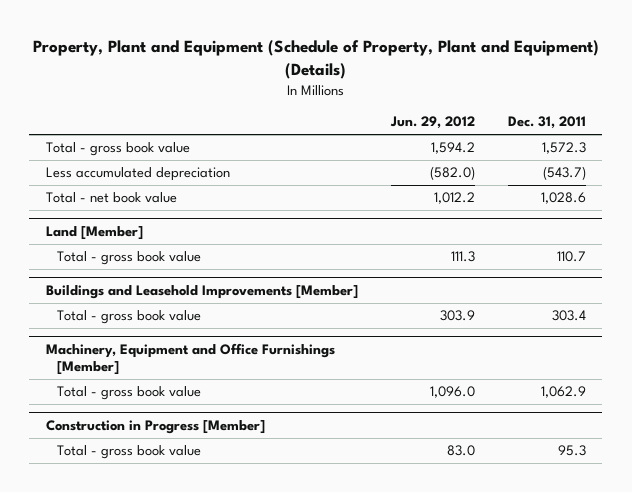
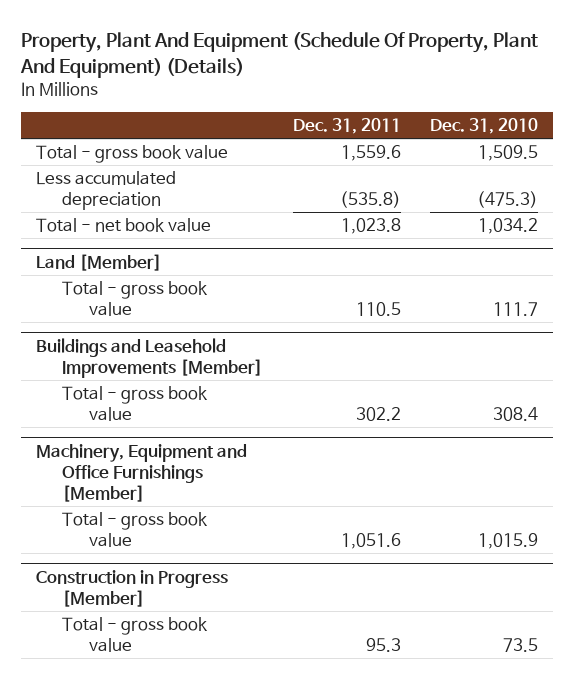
[32,40,599,79] Property, Plant and Equipment (Schedule of Property, Plant and Equipment) (Details) -> [20,32,539,78] Property, Plant And Equipment (Schedule Of Property, Plant And Equipment) (Details)
[389,116,475,130] Jun. 29, 2012 -> none
none -> [430,118,539,135] Dec. 31, 2010
[541,142,586,155] 1,572.3 -> [340,145,401,162] 1,559.6
[542,166,586,181] (543.7) -> [339,191,401,209] (535.8)
[540,192,586,205] 1,028.6 -> [340,218,401,235] 1,023.8
[556,251,586,263] 110.7 -> [355,302,401,317] 110.5
[551,310,586,322] 303.4 -> [355,407,401,422] 302.2
[540,386,586,399] 1,062.9 -> [340,533,401,550] 1,051.6

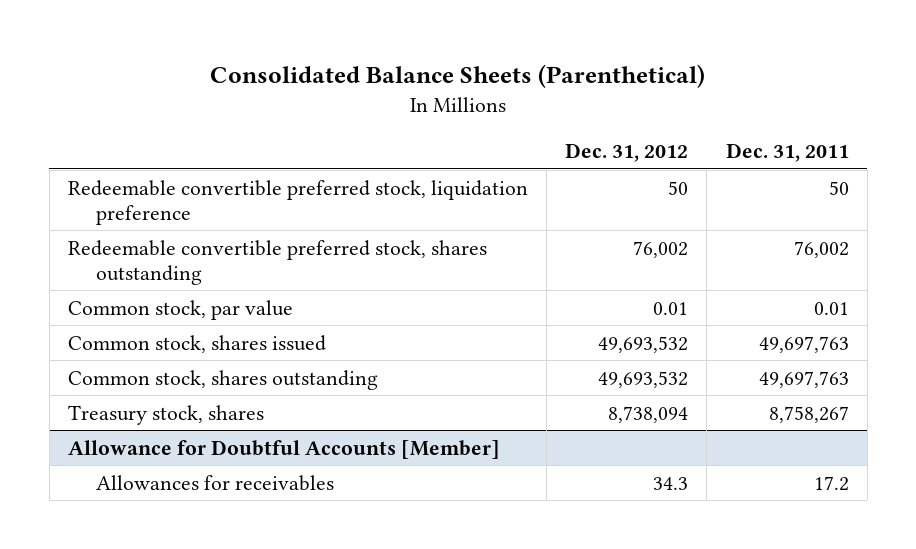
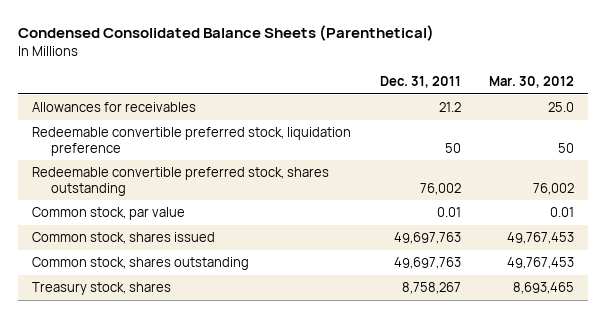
[210,63,706,88] Consolidated Balance Sheets (Parenthetical) -> [17,25,434,42] Condensed Consolidated Balance Sheets (Parenthetical)
[565,143,689,163] Dec. 31, 2012 -> none
none -> [489,76,575,89] Mar. 30, 2012
none -> [32,102,197,113] Allowances for receivables
[67,439,500,459] Allowance for Doubtful Accounts [Member] -> none
[95,474,334,491] Allowances for receivables -> none

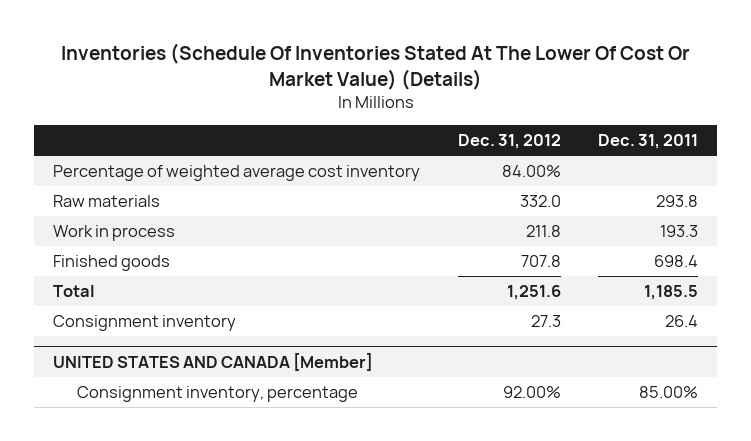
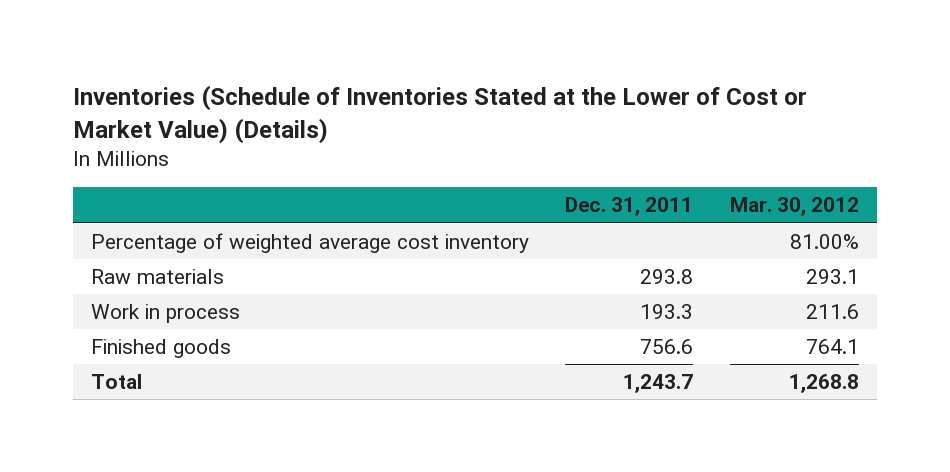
[60,42,690,90] Inventories (Schedule Of Inventories Stated At The Lower Of Cost Or Market Value) (Details) -> [72,85,807,144] Inventories (Schedule of Inventories Stated at the Lower of Cost or Market Value) (Details)
[457,134,561,150] Dec. 31, 2012 -> none
none -> [729,197,859,217] Mar. 30, 2012
[52,315,236,332] Consignment inventory -> none
[52,353,373,372] UNITED STATES AND CANADA [Member] -> none
[76,386,358,403] Consignment inventory, percentage -> none
[654,255,699,268] 698.4 -> [640,339,694,355] 756.6
[644,285,699,301] 1,185.5 -> [623,374,694,394] 1,243.7

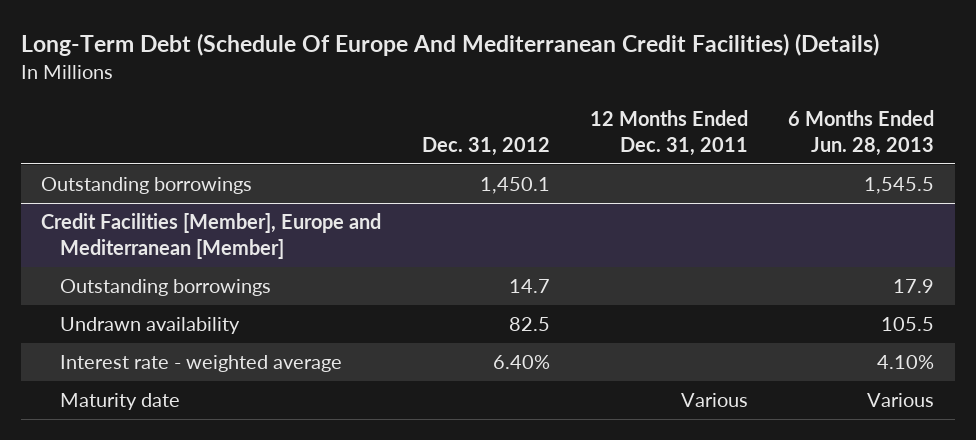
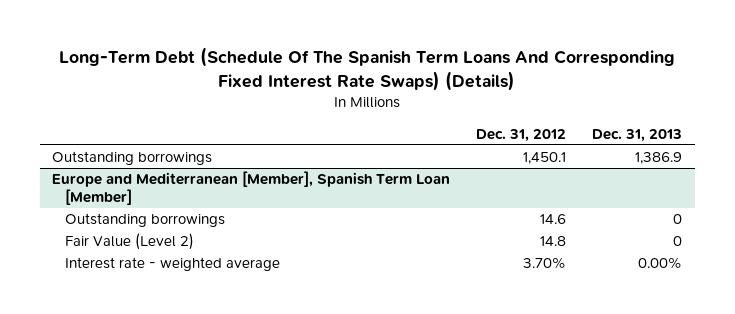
[21,33,880,57] Long-Term Debt (Schedule Of Europe And Mediterranean Credit Facilities) (Details) -> [59,47,676,91] Long-Term Debt (Schedule Of The Spanish Term Loans And Corresponding Fixed Interest Rate Swaps) (Details)
[589,109,748,156] 12 Months Ended Dec. 31, 2011 -> none
[788,109,935,156] 6 Months Ended Jun. 28, 2013 -> none
none -> [592,128,683,142] Dec. 31, 2013
[41,213,382,260] Credit Facilities [Member], Europe and Mediterranean [Member] -> none
[59,317,240,335] Undrawn availability -> none
[59,393,180,411] Maturity date -> none
none -> [52,171,451,206] Europe and Mediterranean [Member], Spanish Term Loan [Member]
[508,279,550,294] 14.7 -> [540,214,567,225] 14.6
none -> [65,233,195,251] Fair Value (Level 2)
[492,355,550,370] 6.40% -> [523,257,567,270] 3.70%

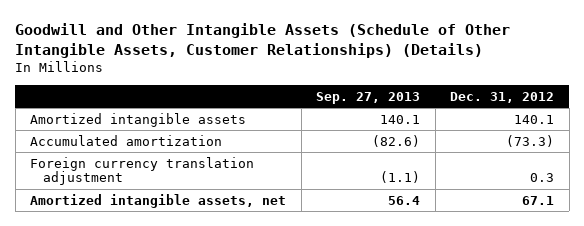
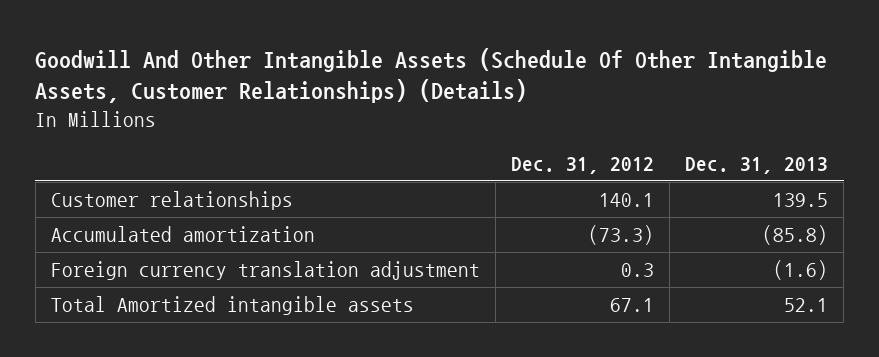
[15,23,511,59] Goodwill and Other Intangible Assets (Schedule of Other Intangible Assets, Customer Relationships) (Details) -> [35,47,828,104] Goodwill And Other Intangible Assets (Schedule Of Other Intangible Assets, Customer Relationships) (Details)
[316,91,421,104] Sep. 27, 2013 -> none
none -> [685,156,829,174] Dec. 31, 2013
[30,112,247,127] Amortized intangible assets -> [50,190,293,210] Customer relationships
[30,193,287,208] Amortized intangible assets, net -> [50,295,414,315] Total Amortized intangible assets

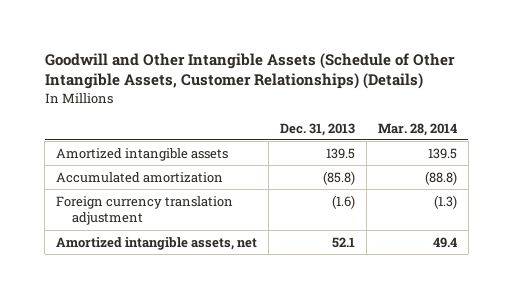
[35,47,828,104] Goodwill And Other Intangible Assets (Schedule Of Other Intangible Assets, Customer Relationships) (Details) -> [44,53,455,90] Goodwill and Other Intangible Assets (Schedule of Other Intangible Assets, Customer Relationships) (Details)
[510,156,654,174] Dec. 31, 2012 -> none
none -> [377,122,457,136] Mar. 28, 2014
[50,190,293,210] Customer relationships -> [56,147,229,161] Amortized intangible assets
[50,295,414,315] Total Amortized intangible assets -> [56,236,258,250] Amortized intangible assets, net

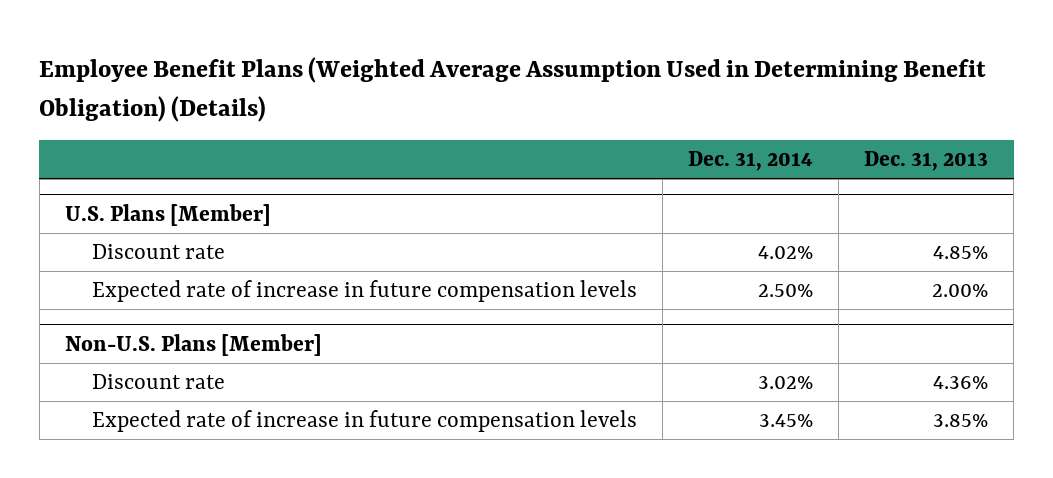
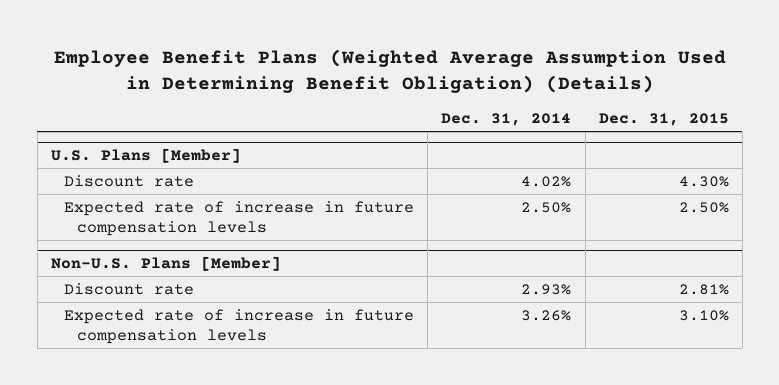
[864,151,989,172] Dec. 31, 2013 -> none
none -> [598,113,729,127] Dec. 31, 2015
[758,376,814,390] 3.02% -> [521,283,572,295] 2.93%
[759,414,814,428] 3.45% -> [521,309,572,321] 3.26%

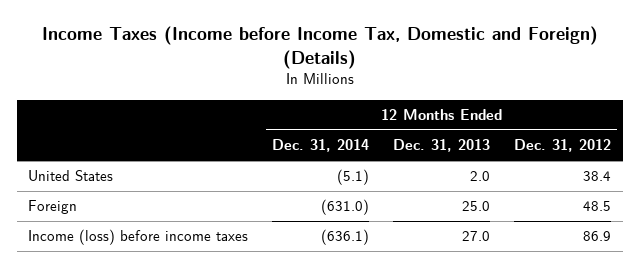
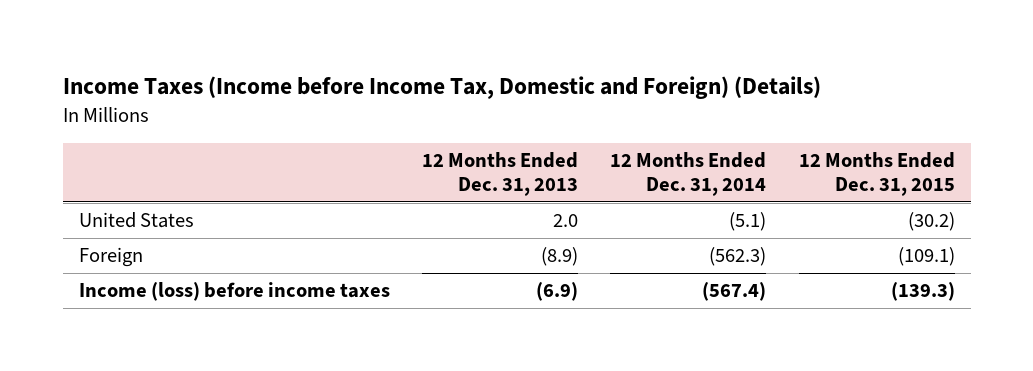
[513,139,611,153] Dec. 31, 2012 -> none
none -> [798,151,955,196] 12 Months Ended Dec. 31, 2015
[321,199,370,216] (631.0) -> [709,247,767,267] (562.3)
[462,201,491,212] 25.0 -> [541,247,579,267] (8.9)
[321,229,370,246] (636.1) -> [702,282,767,302] (567.4)
[462,231,491,242] 27.0 -> [536,282,579,302] (6.9)

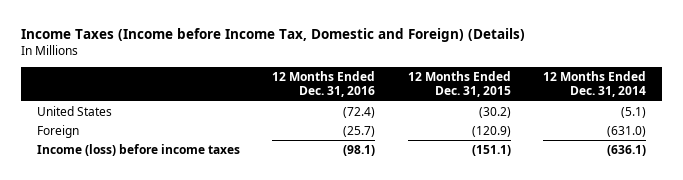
[422,151,579,196] 12 Months Ended Dec. 31, 2013 -> none
none -> [272,71,376,98] 12 Months Ended Dec. 31, 2016
[709,247,767,267] (562.3) -> [607,125,647,137] (631.0)
[897,247,955,267] (109.1) -> [471,125,511,137] (120.9)
[702,282,767,302] (567.4) -> [607,144,647,156] (636.1)
[890,282,955,302] (139.3) -> [471,144,511,156] (151.1)

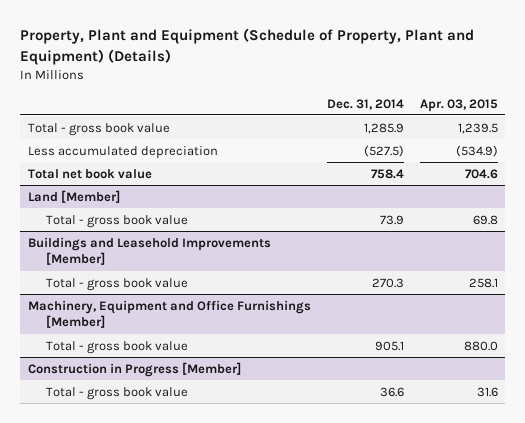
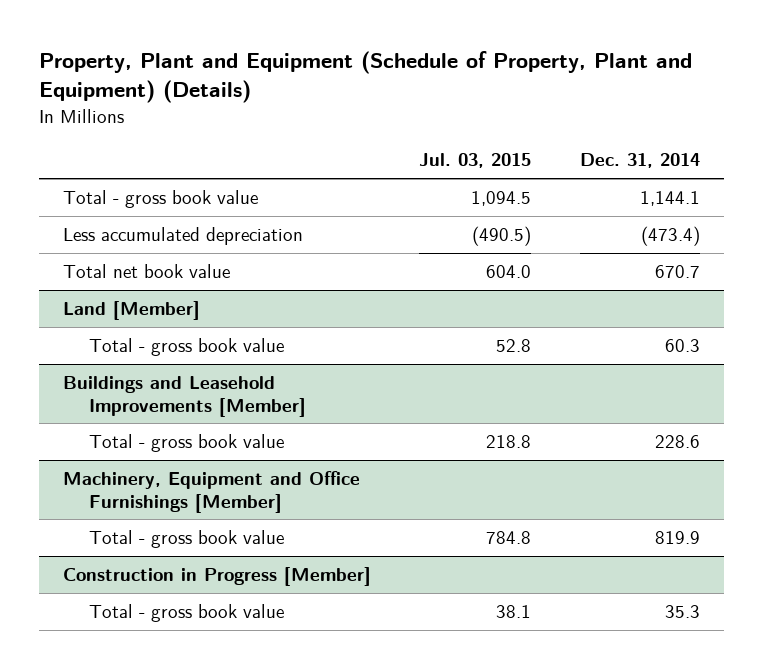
[419,98,498,112] Apr. 03, 2015 -> none
none -> [419,153,532,169] Jul. 03, 2015
[363,122,404,134] 1,285.9 -> [639,190,700,206] 1,144.1
[363,144,404,157] (527.5) -> [640,225,700,246] (473.4)
[370,168,404,179] 758.4 -> [654,264,700,278] 670.7
[379,214,404,225] 73.9 -> [664,338,700,352] 60.3
[371,277,404,288] 270.3 -> [654,434,700,448] 228.6
[374,340,404,351] 905.1 -> [654,530,700,544] 819.9
[379,386,404,397] 36.6 -> [664,604,700,618] 35.3

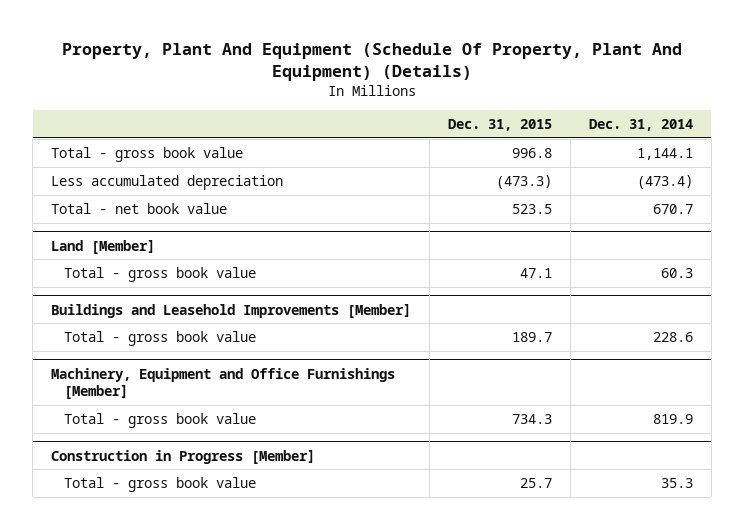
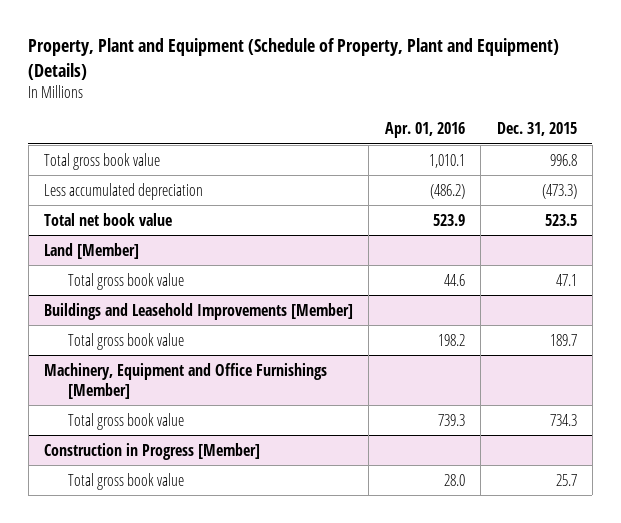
[61,42,682,81] Property, Plant And Equipment (Schedule Of Property, Plant And Equipment) (Details) -> [28,38,560,80] Property, Plant and Equipment (Schedule of Property, Plant and Equipment) (Details)
[588,119,693,132] Dec. 31, 2014 -> none
none -> [384,121,465,138] Apr. 01, 2016
[51,146,244,162] Total - gross book value -> [43,152,160,170] Total gross book value
[51,202,228,214] Total - net book value -> [43,212,172,226] Total net book value
[63,266,256,282] Total - gross book value -> [68,272,185,290] Total gross book value
[63,330,256,346] Total - gross book value -> [68,332,185,350] Total gross book value
[63,412,256,428] Total - gross book value -> [68,412,185,430] Total gross book value
[63,476,256,492] Total - gross book value -> [68,472,185,490] Total gross book value

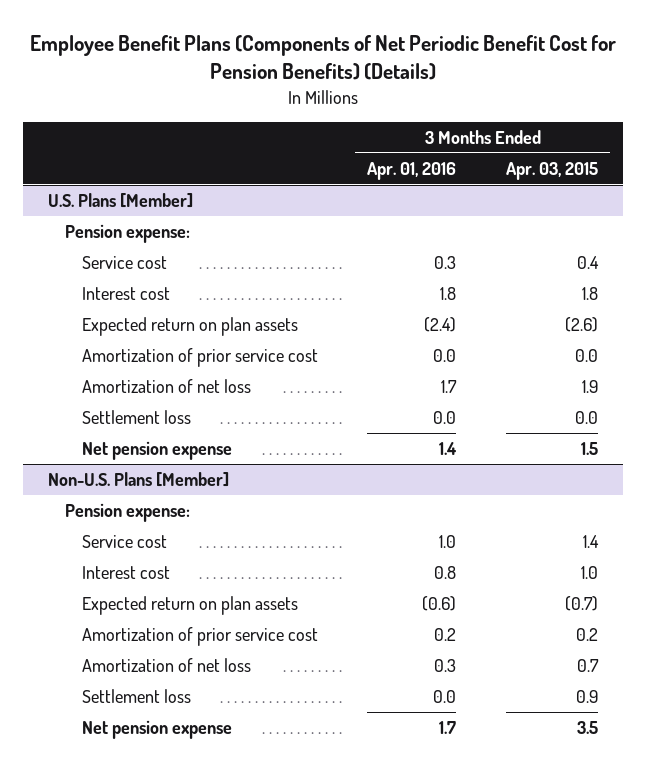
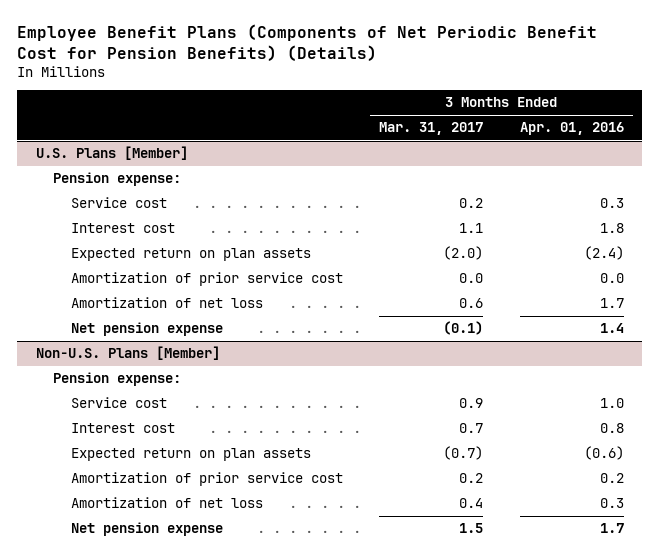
[505,162,598,181] Apr. 03, 2015 -> none
none -> [379,122,484,136] Mar. 31, 2017
[81,410,191,425] Settlement loss -> none
[81,689,191,704] Settlement loss -> none

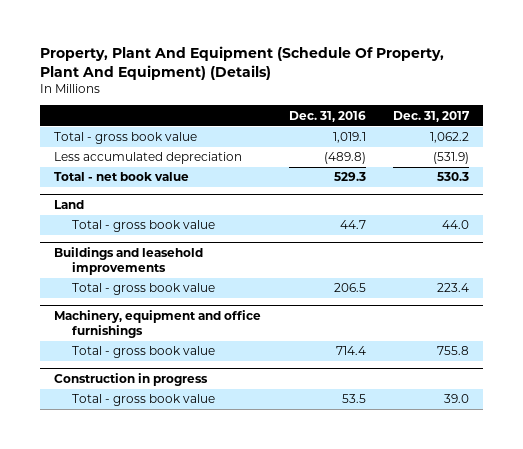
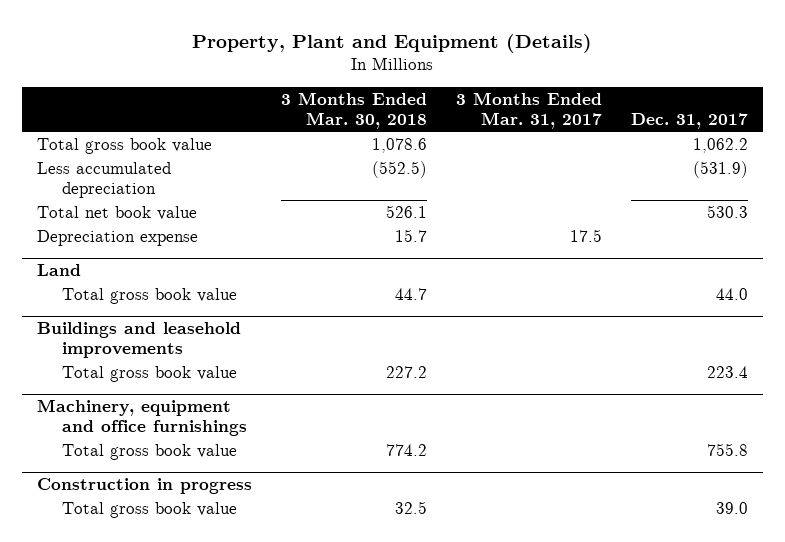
[39,46,444,81] Property, Plant And Equipment (Schedule Of Property, Plant And Equipment) (Details) -> [192,33,593,53] Property, Plant and Equipment (Details)
[288,110,366,122] Dec. 31, 2016 -> none
none -> [280,91,427,129] 3 Months Ended Mar. 30, 2018
none -> [455,91,602,129] 3 Months Ended Mar. 31, 2017
[53,132,197,145] Total - gross book value -> [36,137,212,154] Total gross book value
[53,172,189,182] Total - net book value -> [36,205,197,220] Total net book value
none -> [36,229,198,246] Depreciation expense
[71,220,215,233] Total - gross book value -> [61,287,237,304] Total gross book value
[71,283,215,296] Total - gross book value -> [61,365,237,382] Total gross book value
[71,346,215,359] Total - gross book value -> [61,443,237,460] Total gross book value
[71,394,215,407] Total - gross book value -> [61,501,237,518] Total gross book value

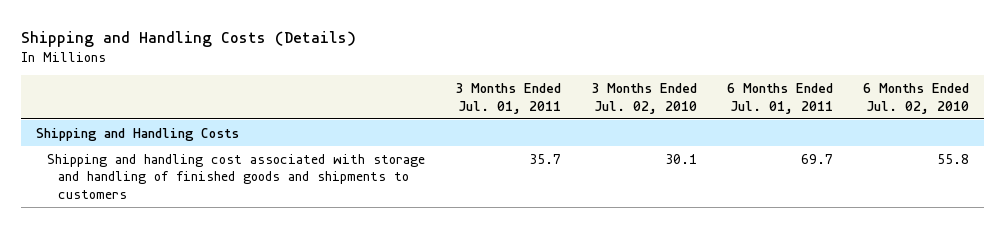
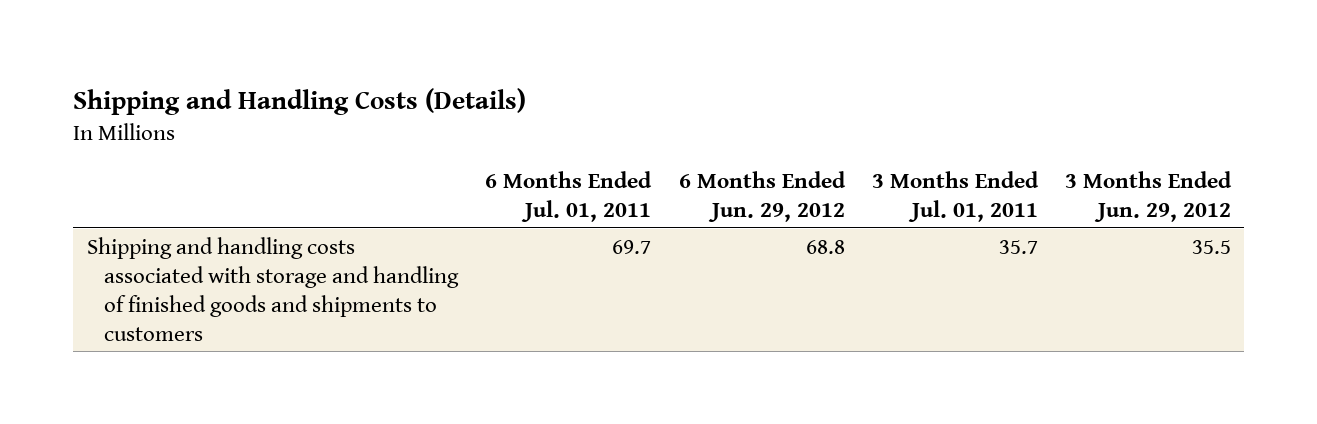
[591,83,698,114] 3 Months Ended Jul. 02, 2010 -> none
[863,83,970,114] 6 Months Ended Jul. 02, 2010 -> none
none -> [678,171,846,223] 6 Months Ended Jun. 29, 2012
none -> [1064,171,1232,223] 3 Months Ended Jun. 29, 2012
[36,127,240,141] Shipping and Handling Costs -> none
[47,153,426,199] Shipping and handling cost associated with storage and handling of finished goods and shipments to customers -> [86,237,460,341] Shipping and handling costs associated with storage and handling of finished goods and shipments to customers

